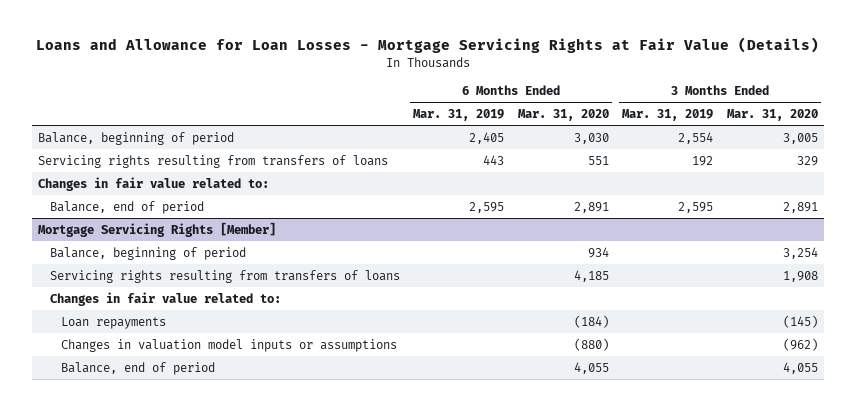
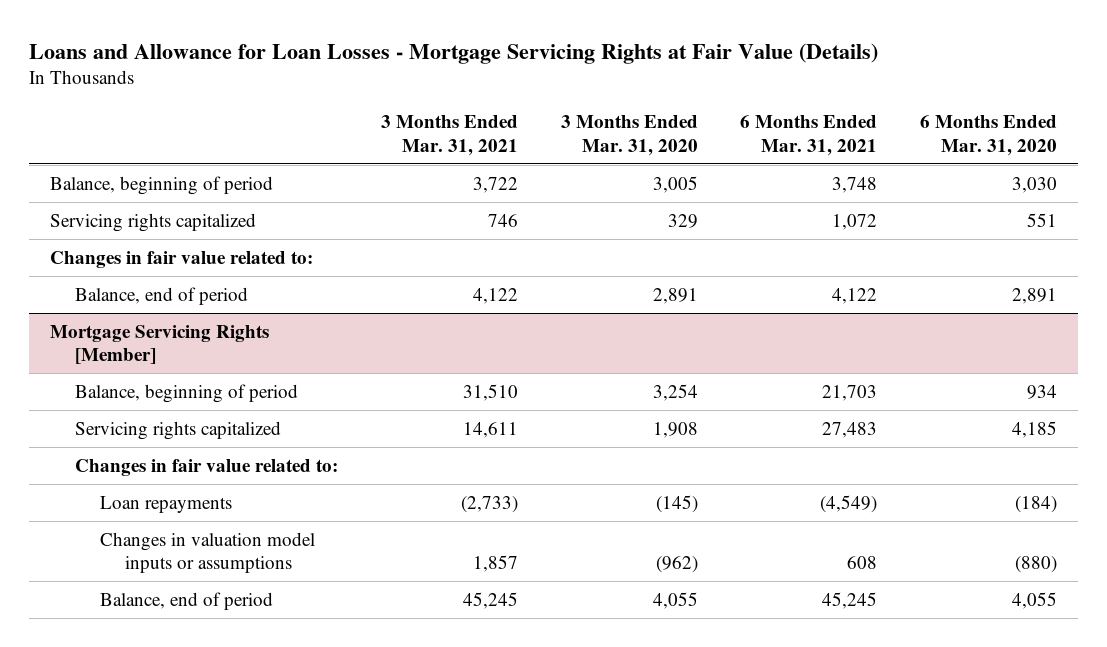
[413,109,505,122] Mar. 31, 2019 -> none
[622,109,714,122] Mar. 31, 2019 -> none
none -> [380,115,518,156] 3 Months Ended Mar. 31, 2021
none -> [740,115,878,156] 6 Months Ended Mar. 31, 2021
[38,154,389,168] Servicing rights resulting from transfers of loans -> [50,212,257,232] Servicing rights capitalized
[49,269,400,283] Servicing rights resulting from transfers of loans -> [75,420,282,440] Servicing rights capitalized

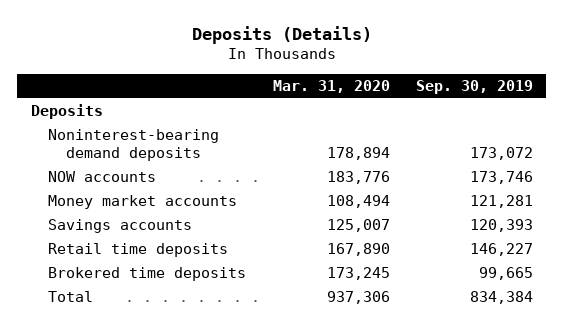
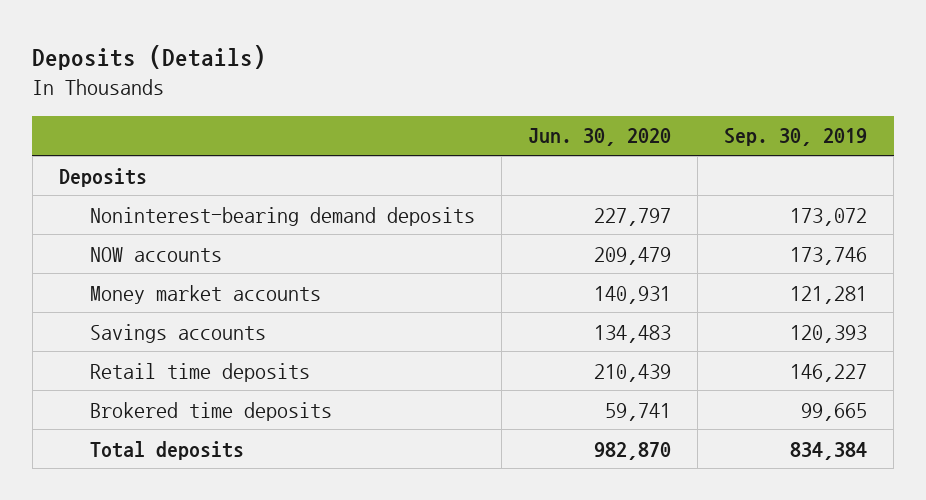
[272,80,390,94] Mar. 31, 2020 -> none
none -> [528,128,672,147] Jun. 30, 2020
[48,291,94,303] Total -> [90,440,245,460] Total deposits

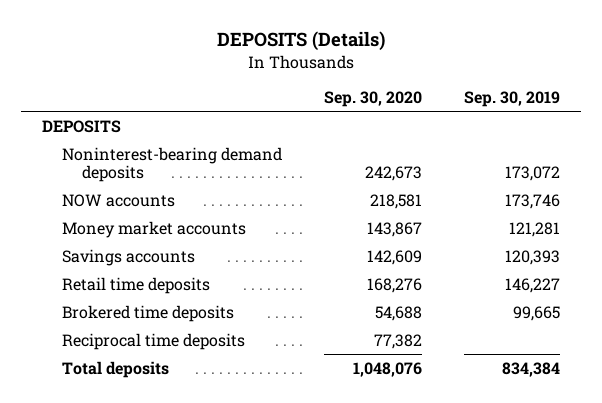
[32,45,267,71] Deposits (Details) -> [217,30,386,51] DEPOSITS (Details)
[528,128,672,147] Jun. 30, 2020 -> none
none -> [324,91,423,108] Sep. 30, 2020
[58,167,147,187] Deposits -> [42,119,122,133] DEPOSITS
none -> [62,332,246,350] Reciprocal time deposits

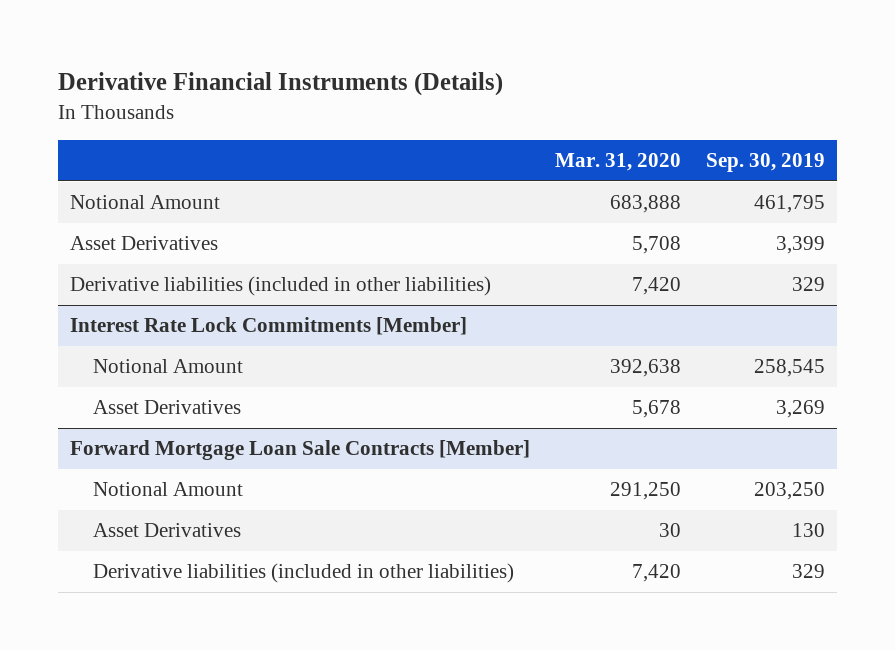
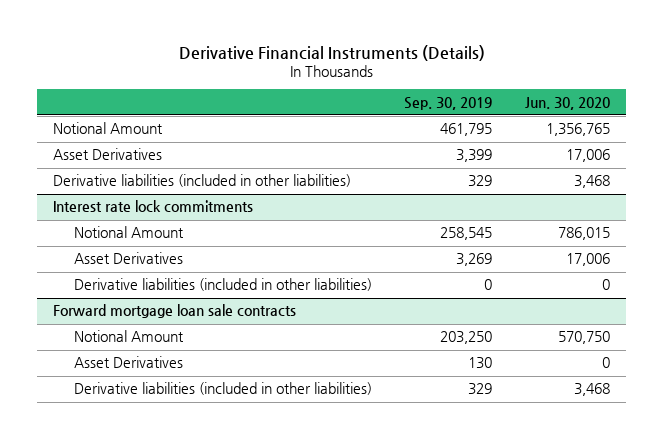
[554,153,681,172] Mar. 31, 2020 -> none
none -> [524,96,610,110] Jun. 30, 2020
[70,317,468,336] Interest Rate Lock Commitments [Member] -> [53,200,254,213] Interest rate lock commitments
none -> [73,278,372,292] Derivative liabilities (included in other liabilities)
[70,440,531,461] Forward Mortgage Loan Sale Contracts [Member] -> [53,304,297,319] Forward mortgage loan sale contracts

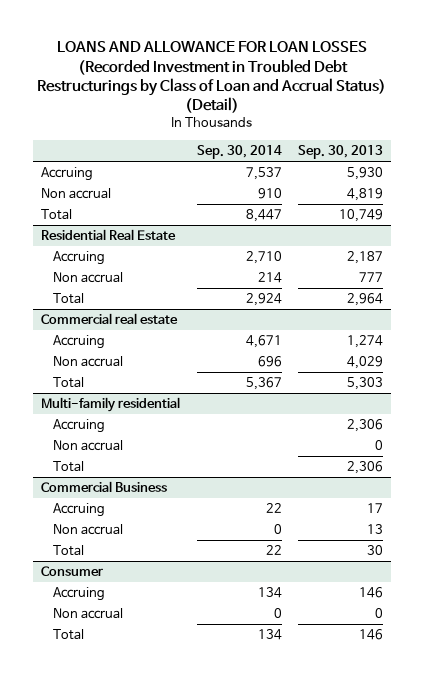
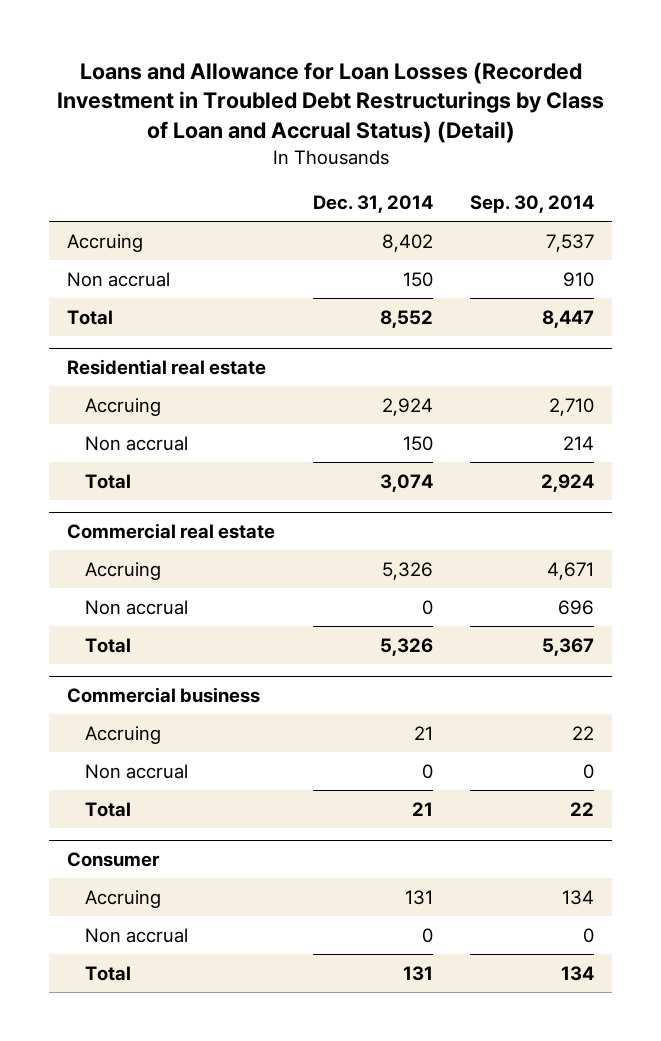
[37,41,387,114] LOANS AND ALLOWANCE FOR LOAN LOSSES (Recorded Investment in Troubled Debt Restructurings by Class of Loan and Accrual Status) (Detail) -> [56,61,604,144] Loans and Allowance for Loan Losses (Recorded Investment in Troubled Debt Restructurings by Class of Loan and Accrual Status) (Detail)
[298,144,384,159] Sep. 30, 2013 -> none
none -> [312,195,433,214] Dec. 31, 2014
[41,229,177,241] Residential Real Estate -> [67,358,267,375] Residential real estate
[41,397,181,413] Multi-family residential -> none
[53,419,106,434] Accruing -> none
[53,440,124,452] Non accrual -> none
[53,461,85,473] Total -> none
[41,481,168,493] Commercial Business -> [67,686,261,703] Commercial business

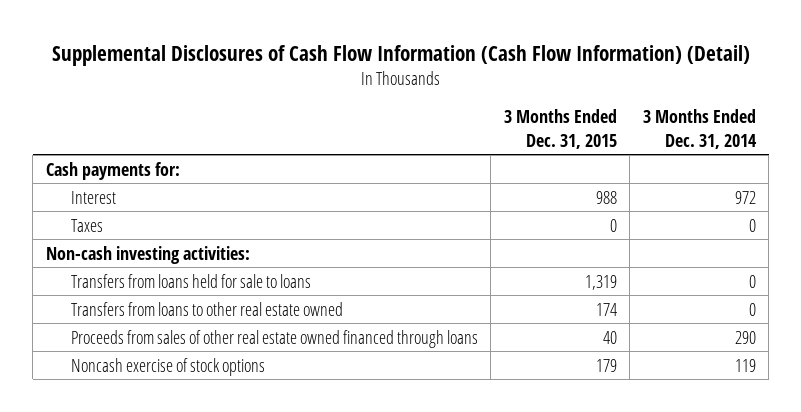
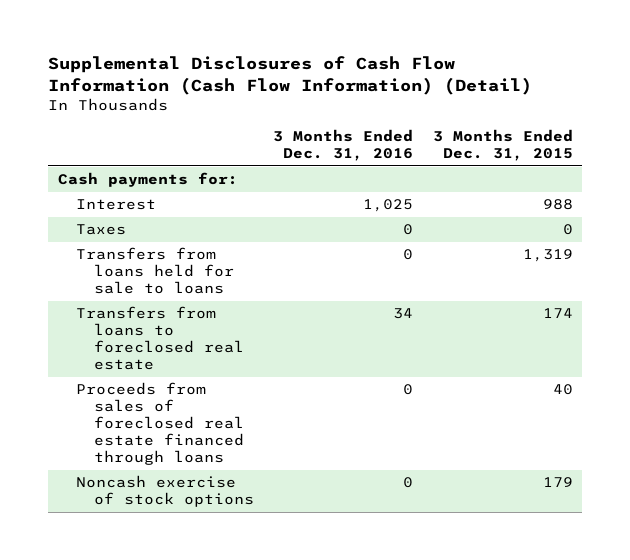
[642,109,757,149] 3 Months Ended Dec. 31, 2014 -> none
none -> [273,129,414,162] 3 Months Ended Dec. 31, 2016
[45,245,250,264] Non-cash investing activities: -> none
[70,301,343,316] Transfers from loans to other real estate owned -> [75,306,244,371] Transfers from loans to foreclosed real estate
[70,329,478,348] Proceeds from sales of other real estate owned financed through loans -> [75,382,244,466] Proceeds from sales of foreclosed real estate financed through loans

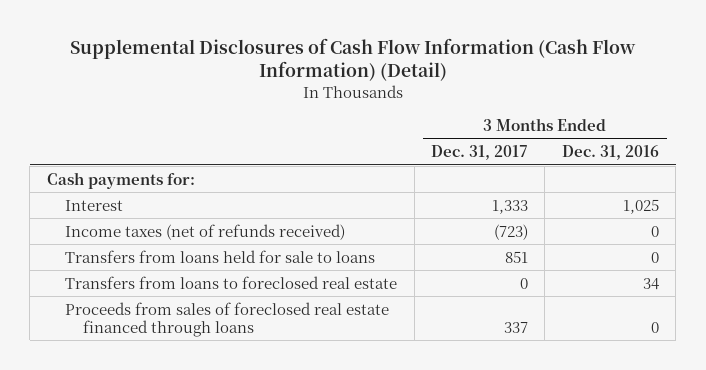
[432,129,573,162] 3 Months Ended Dec. 31, 2015 -> none
none -> [430,145,528,161] Dec. 31, 2017
[75,224,126,236] Taxes -> [65,223,346,240] Income taxes (net of refunds received)
[75,475,254,508] Noncash exercise of stock options -> none

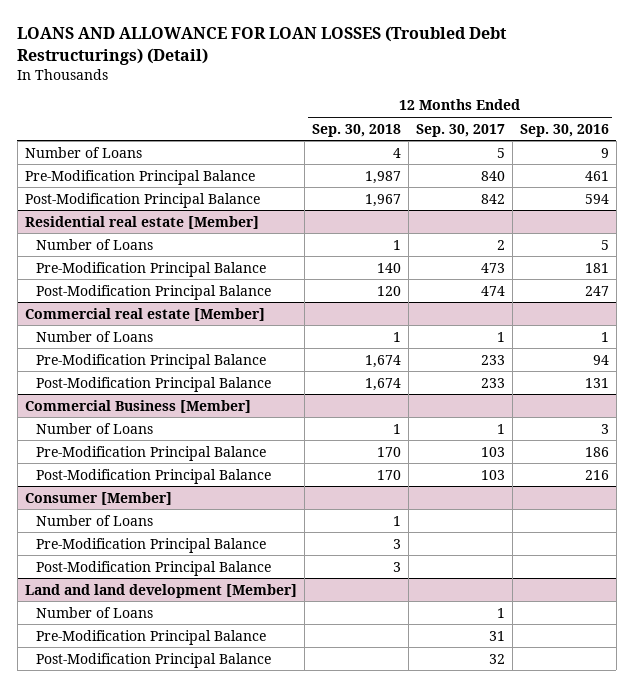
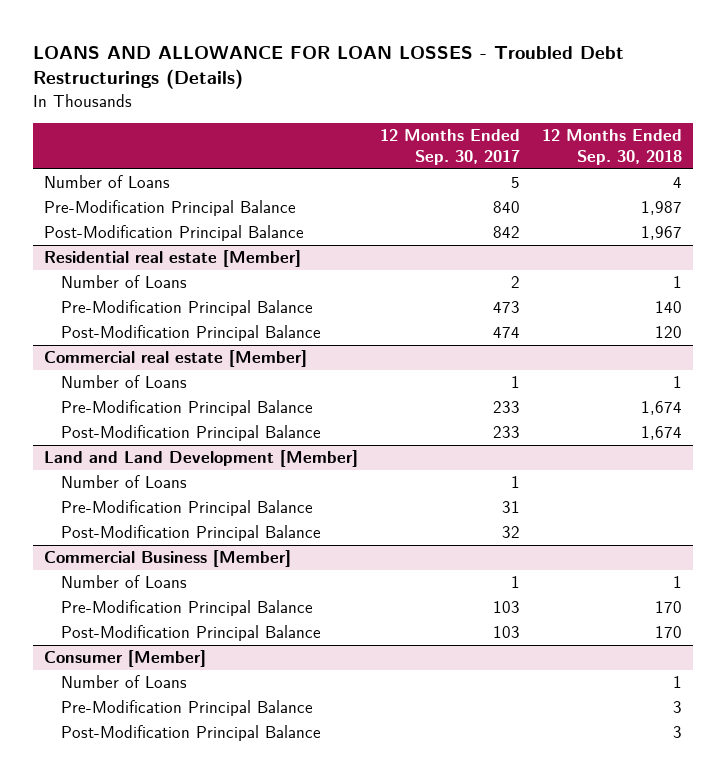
[17,26,508,65] LOANS AND ALLOWANCE FOR LOAN LOSSES (Troubled Debt Restructurings) (Detail) -> [33,45,625,90] LOANS AND ALLOWANCE FOR LOAN LOSSES - Troubled Debt Restructurings (Details)
[519,123,609,137] Sep. 30, 2016 -> none
none -> [44,450,359,468] Land and Land Development [Member]
none -> [61,475,188,489] Number of Loans
none -> [61,500,314,517] Pre-Modification Principal Balance
none -> [61,525,322,542] Post-Modification Principal Balance
[24,583,297,598] Land and land development [Member] -> none
[35,606,153,618] Number of Loans -> none
[35,629,266,645] Pre-Modification Principal Balance -> none
[35,652,271,668] Post-Modification Principal Balance -> none

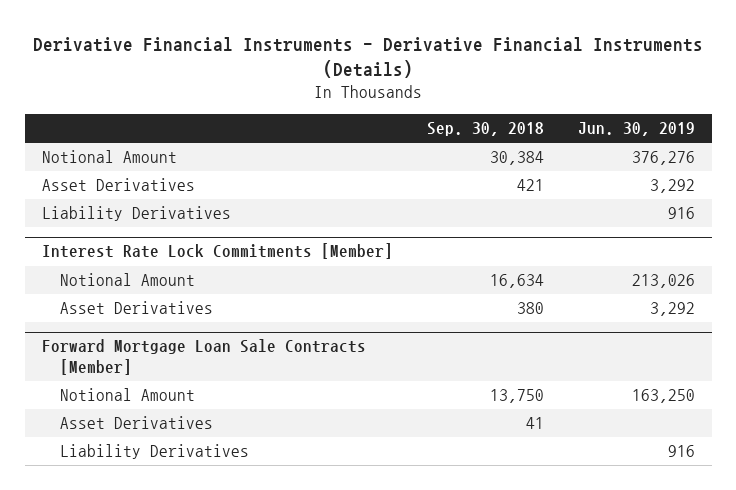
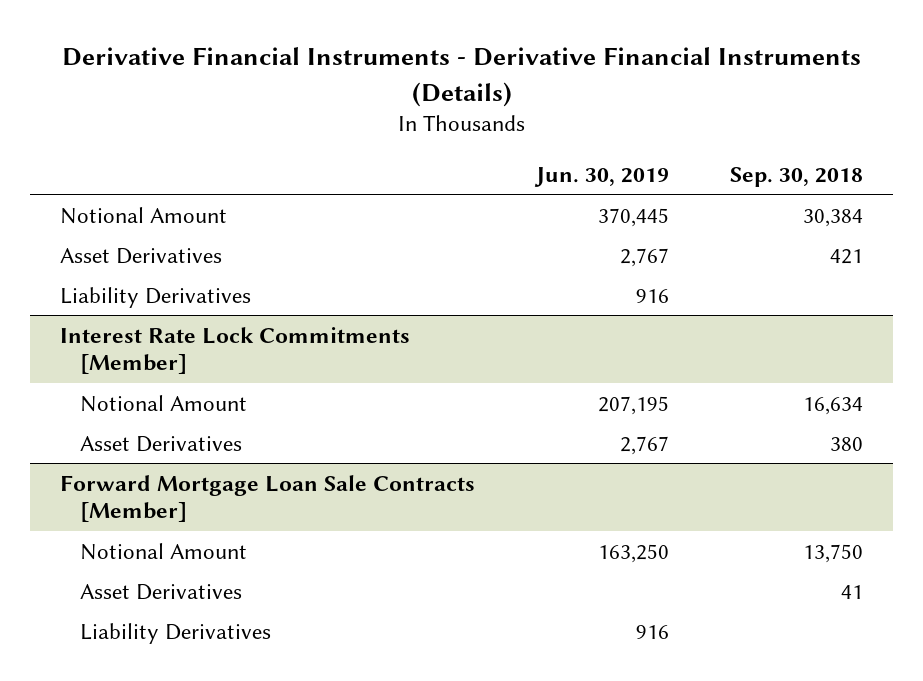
[631,151,695,166] 376,276 -> [598,207,670,227] 370,445
[649,179,695,194] 3,292 -> [620,247,670,267] 2,767
[631,274,695,289] 213,026 -> [598,395,670,415] 207,195
[649,302,695,317] 3,292 -> [620,435,670,455] 2,767

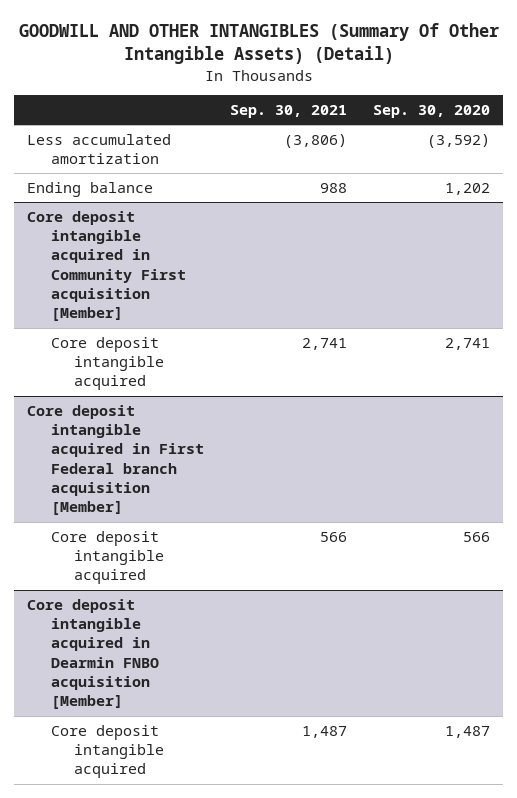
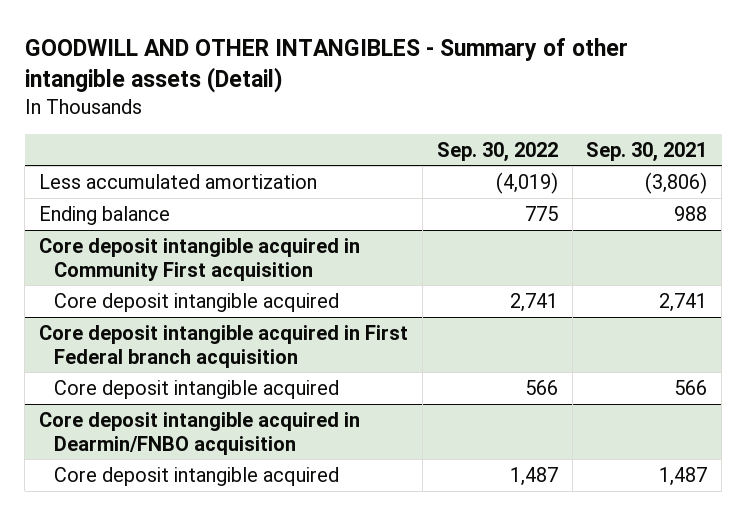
[18,23,499,65] GOODWILL AND OTHER INTANGIBLES (Summary Of Other Intangible Assets) (Detail) -> [24,37,628,93] GOODWILL AND OTHER INTANGIBLES - Summary of other intangible assets (Detail)
[373,105,491,119] Sep. 30, 2020 -> none
none -> [436,141,558,162] Sep. 30, 2022
[27,210,186,322] Core deposit intangible acquired in Community First acquisition [Member] -> [39,237,361,281] Core deposit intangible acquired in Community First acquisition
[27,404,204,516] Core deposit intangible acquired in First Federal branch acquisition [Member] -> [39,324,409,368] Core deposit intangible acquired in First Federal branch acquisition
[27,598,159,710] Core deposit intangible acquired in Dearmin FNBO acquisition [Member] -> [39,411,361,455] Core deposit intangible acquired in Dearmin/FNBO acquisition

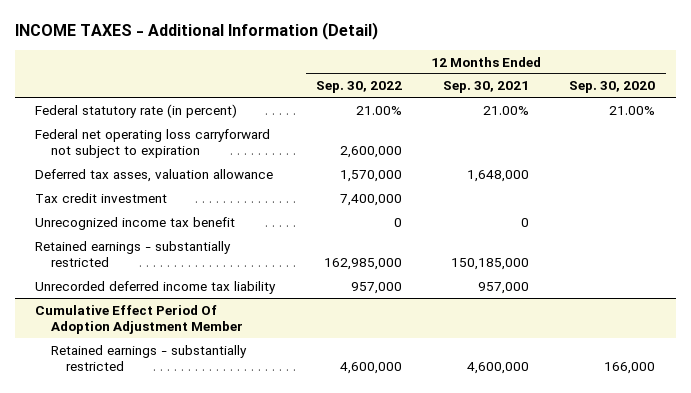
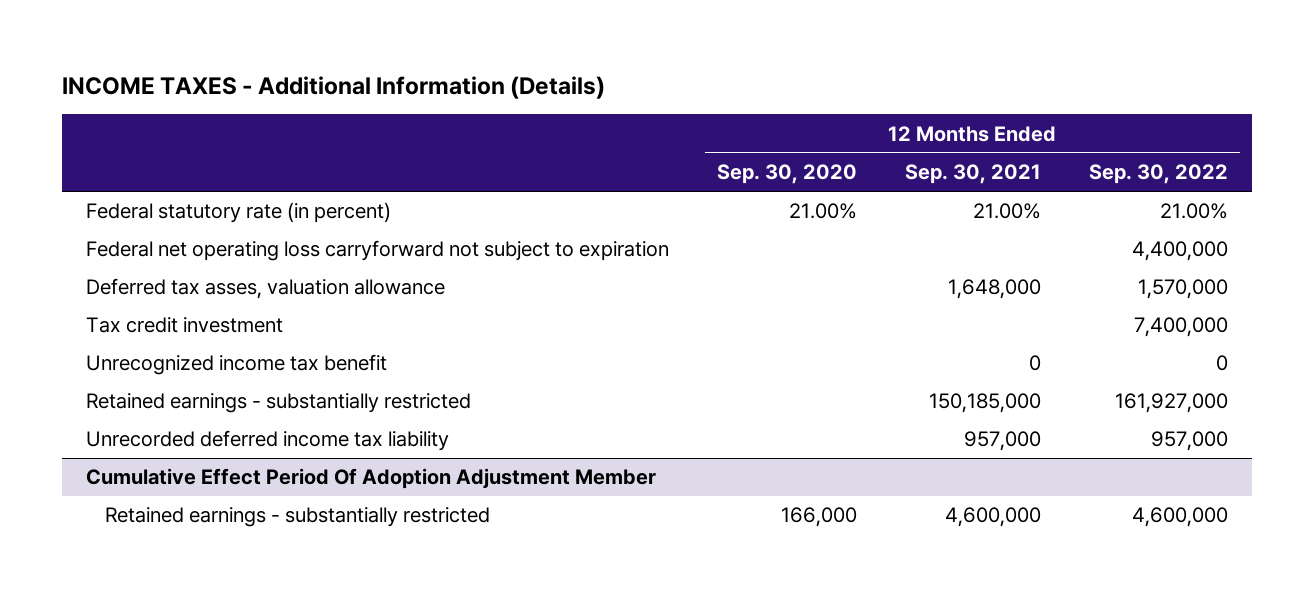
[14,22,378,41] INCOME TAXES - Additional Information (Detail) -> [62,76,606,100] INCOME TAXES - Additional Information (Details)
[340,145,403,158] 2,600,000 -> [1131,241,1228,262] 4,400,000
[324,257,403,270] 162,985,000 -> [1114,393,1228,414] 161,927,000

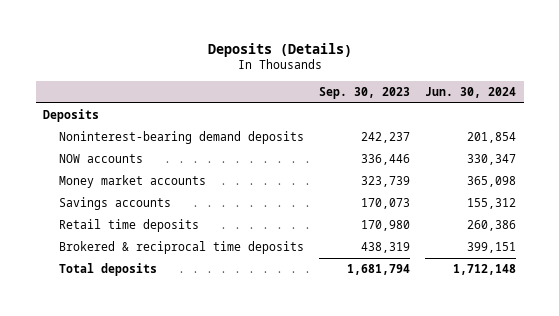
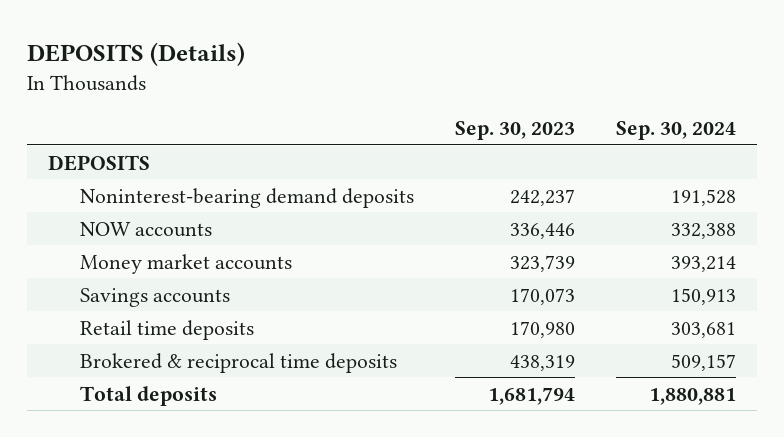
[207,42,352,57] Deposits (Details) -> [27,41,246,66] DEPOSITS (Details)
[425,86,517,98] Jun. 30, 2024 -> none
none -> [616,121,737,141] Sep. 30, 2024
[43,109,100,123] Deposits -> [47,154,150,171] DEPOSITS

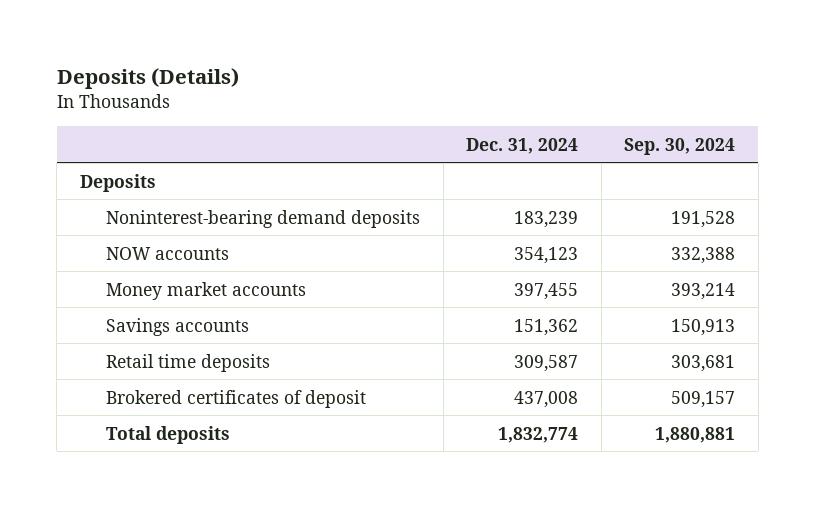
[27,41,246,66] DEPOSITS (Details) -> [56,68,239,90] Deposits (Details)
[455,121,576,141] Sep. 30, 2023 -> none
none -> [466,137,579,154] Dec. 31, 2024
[47,154,150,171] DEPOSITS -> [79,173,156,192] Deposits
[80,352,398,373] Brokered & reciprocal time deposits -> [106,389,367,408] Brokered certificates of deposit

